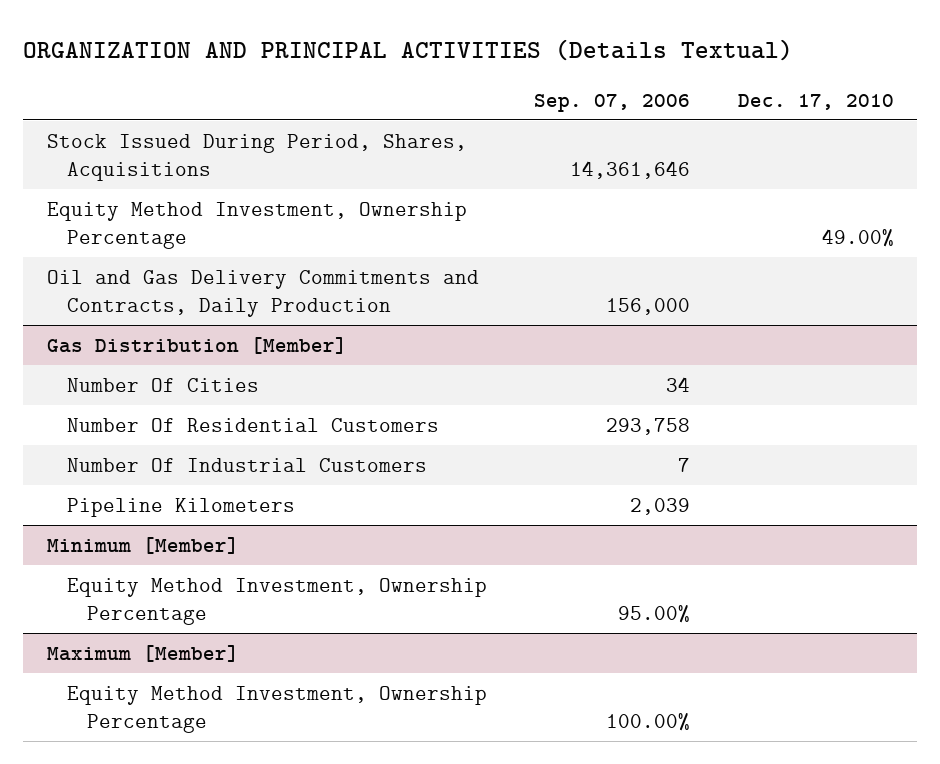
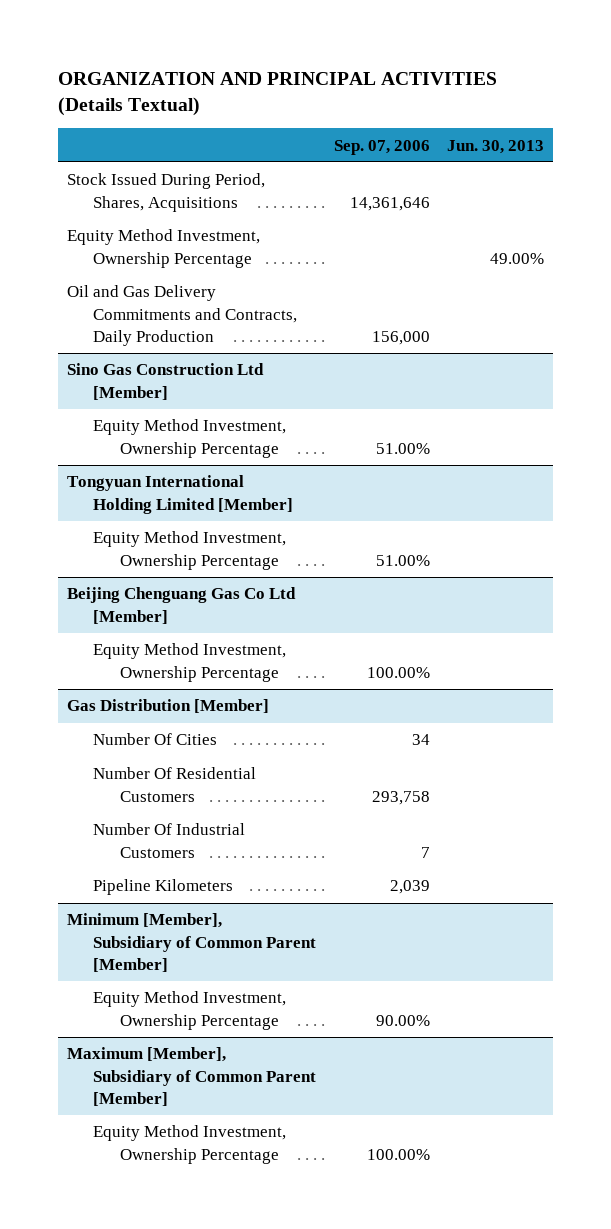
[737,93,894,110] Dec. 17, 2010 -> none
none -> [447,139,545,154] Jun. 30, 2013
none -> [66,363,264,400] Sino Gas Construction Ltd [Member]
none -> [93,419,287,458] Equity Method Investment, Ownership Percentage
none -> [66,475,294,514] Tongyuan International Holding Limited [Member]
none -> [93,531,287,570] Equity Method Investment, Ownership Percentage
none -> [66,587,296,624] Beijing Chenguang Gas Co Ltd [Member]
none -> [93,643,287,682] Equity Method Investment, Ownership Percentage
[46,536,239,554] Minimum [Member] -> none
[46,644,239,662] Maximum [Member] -> none
none -> [66,913,317,972] Minimum [Member], Subsidiary of Common Parent [Member]
[618,604,691,623] 95.00% -> [375,1014,430,1026] 90.00%
none -> [66,1047,317,1106] Maximum [Member], Subsidiary of Common Parent [Member]

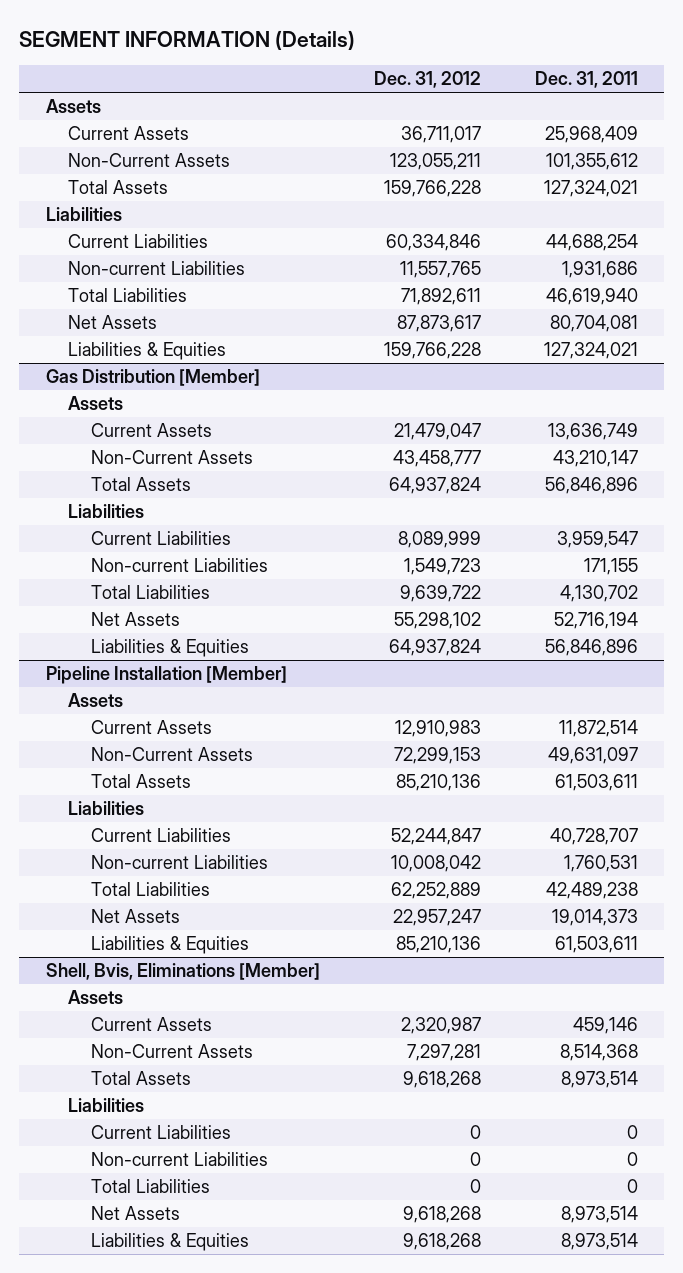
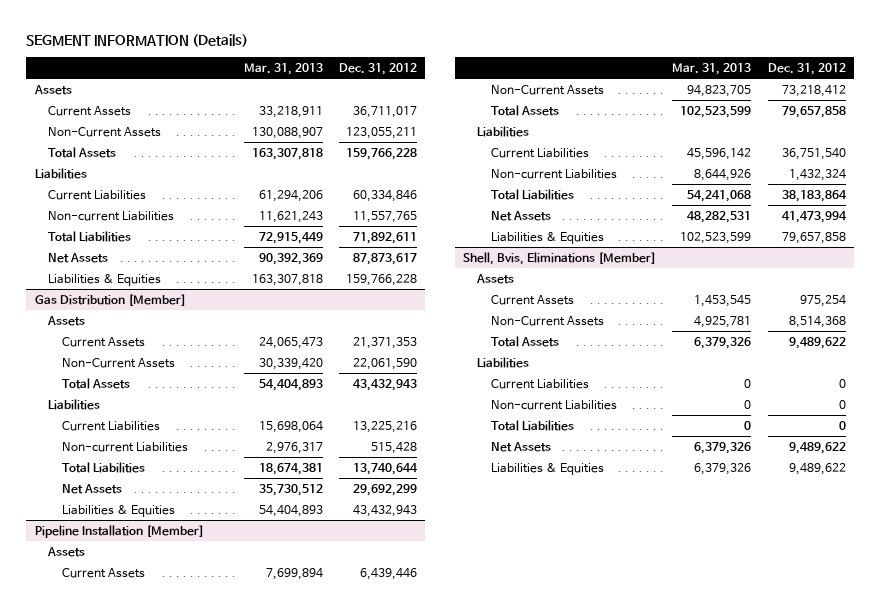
[534,71,638,89] Dec. 31, 2011 -> none
none -> [243,62,323,75] Mar. 31, 2013
[393,423,481,441] 21,479,047 -> [353,337,418,350] 21,371,353
[392,450,481,468] 43,458,777 -> [353,358,418,371] 22,061,590
[388,477,481,495] 64,937,824 -> [353,379,418,392] 43,432,943
[397,531,481,549] 8,089,999 -> [353,421,418,434] 13,225,216
[403,558,481,576] 1,549,723 -> [371,442,418,455] 515,428
[399,585,481,603] 9,639,722 -> [353,463,419,476] 13,740,644
[393,612,481,630] 55,298,102 -> [353,484,418,497] 29,692,299
[388,639,481,657] 64,937,824 -> [353,505,418,518] 43,432,943
[394,720,481,738] 12,910,983 -> [360,568,418,581] 6,439,446
[393,747,481,765] 72,299,153 -> [781,85,846,98] 73,218,412
[395,774,481,792] 85,210,136 -> [781,106,846,119] 79,657,858
[390,828,481,846] 52,244,847 -> [781,148,846,161] 36,751,540
[390,855,481,873] 10,008,042 -> [788,169,846,182] 1,432,324
[390,882,481,900] 62,252,889 -> [781,190,847,203] 38,183,864
[392,909,481,927] 22,957,247 -> [781,211,847,224] 41,473,994
[395,936,481,954] 85,210,136 -> [781,232,846,245] 79,657,858
[400,1017,481,1035] 2,320,987 -> [799,295,846,308] 975,254
[406,1044,481,1062] 7,297,281 -> [788,316,846,329] 8,514,368
[402,1071,481,1089] 9,618,268 -> [788,337,846,350] 9,489,622
[402,1206,481,1224] 9,618,268 -> [788,442,846,455] 9,489,622
[402,1233,481,1251] 9,618,268 -> [788,463,846,476] 9,489,622

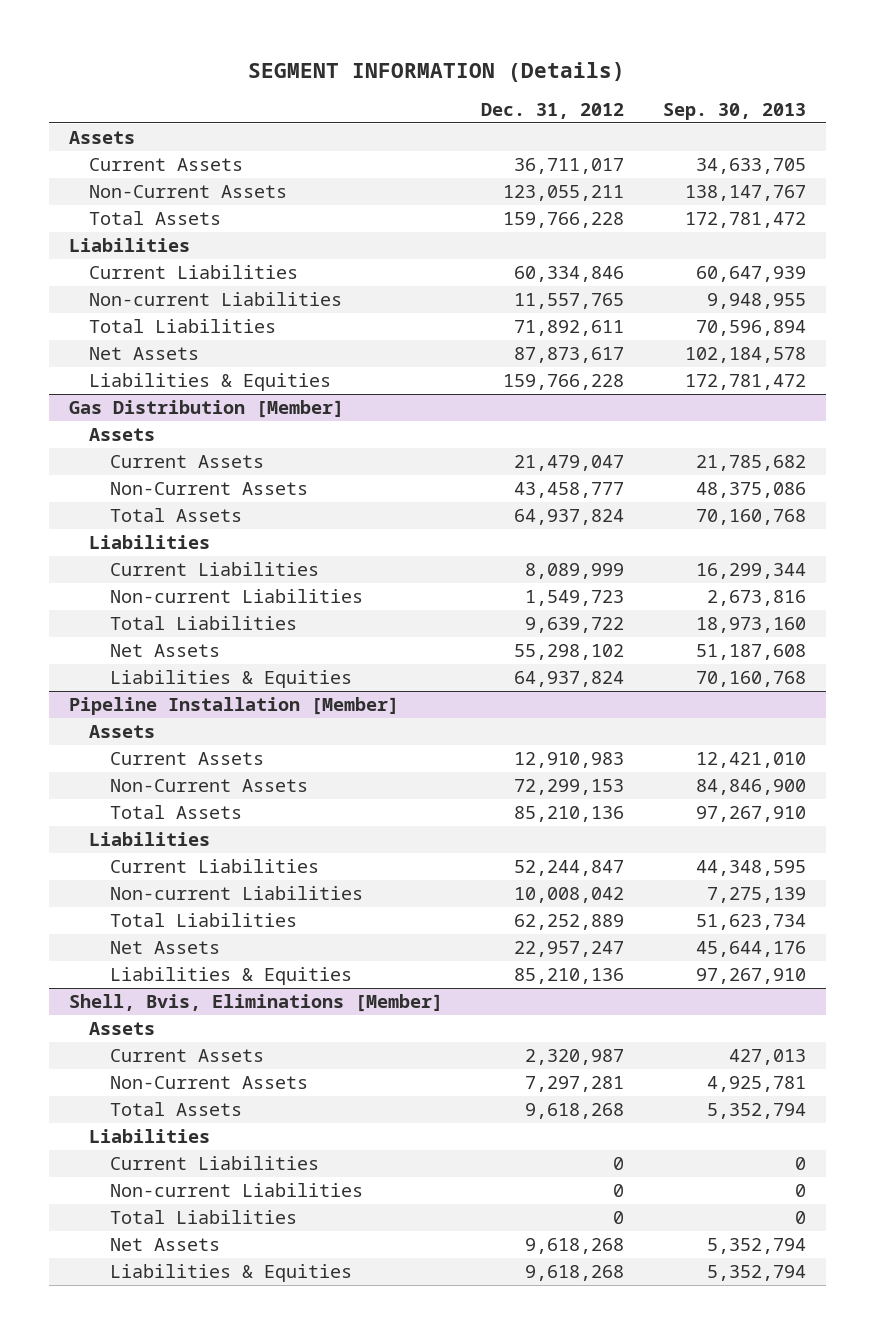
[243,62,323,75] Mar. 31, 2013 -> none
none -> [663,103,807,121] Sep. 30, 2013
[353,337,418,350] 21,371,353 -> [514,455,625,472] 21,479,047
[353,358,418,371] 22,061,590 -> [514,482,625,499] 43,458,777
[353,379,418,392] 43,432,943 -> [514,509,625,526] 64,937,824
[353,421,418,434] 13,225,216 -> [525,563,625,580] 8,089,999
[371,442,418,455] 515,428 -> [525,590,625,607] 1,549,723
[353,463,419,476] 13,740,644 -> [525,617,625,634] 9,639,722
[353,484,418,497] 29,692,299 -> [514,644,625,661] 55,298,102
[353,505,418,518] 43,432,943 -> [514,671,625,688] 64,937,824
[360,568,418,581] 6,439,446 -> [514,752,625,769] 12,910,983
[781,85,846,98] 73,218,412 -> [514,779,625,796] 72,299,153
[781,106,846,119] 79,657,858 -> [514,806,625,823] 85,210,136
[781,148,846,161] 36,751,540 -> [514,860,625,877] 52,244,847
[788,169,846,182] 1,432,324 -> [514,887,625,904] 10,008,042
[781,190,847,203] 38,183,864 -> [514,914,625,931] 62,252,889
[781,211,847,224] 41,473,994 -> [514,941,625,958] 22,957,247
[781,232,846,245] 79,657,858 -> [514,968,625,985] 85,210,136
[799,295,846,308] 975,254 -> [525,1049,625,1066] 2,320,987
[788,316,846,329] 8,514,368 -> [525,1076,625,1093] 7,297,281
[788,337,846,350] 9,489,622 -> [525,1103,625,1120] 9,618,268
[788,442,846,455] 9,489,622 -> [525,1238,625,1255] 9,618,268
[788,463,846,476] 9,489,622 -> [525,1265,625,1282] 9,618,268

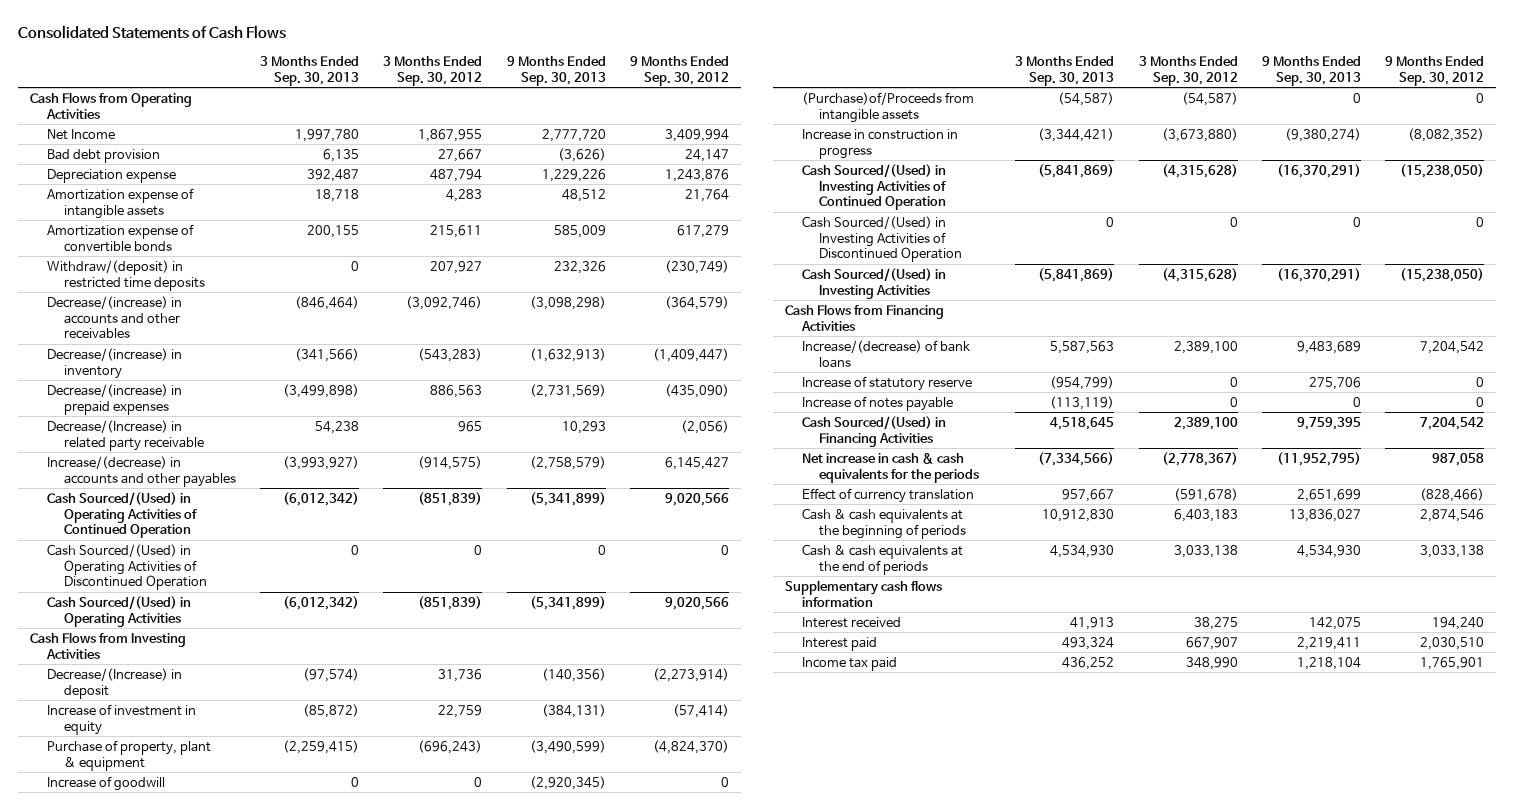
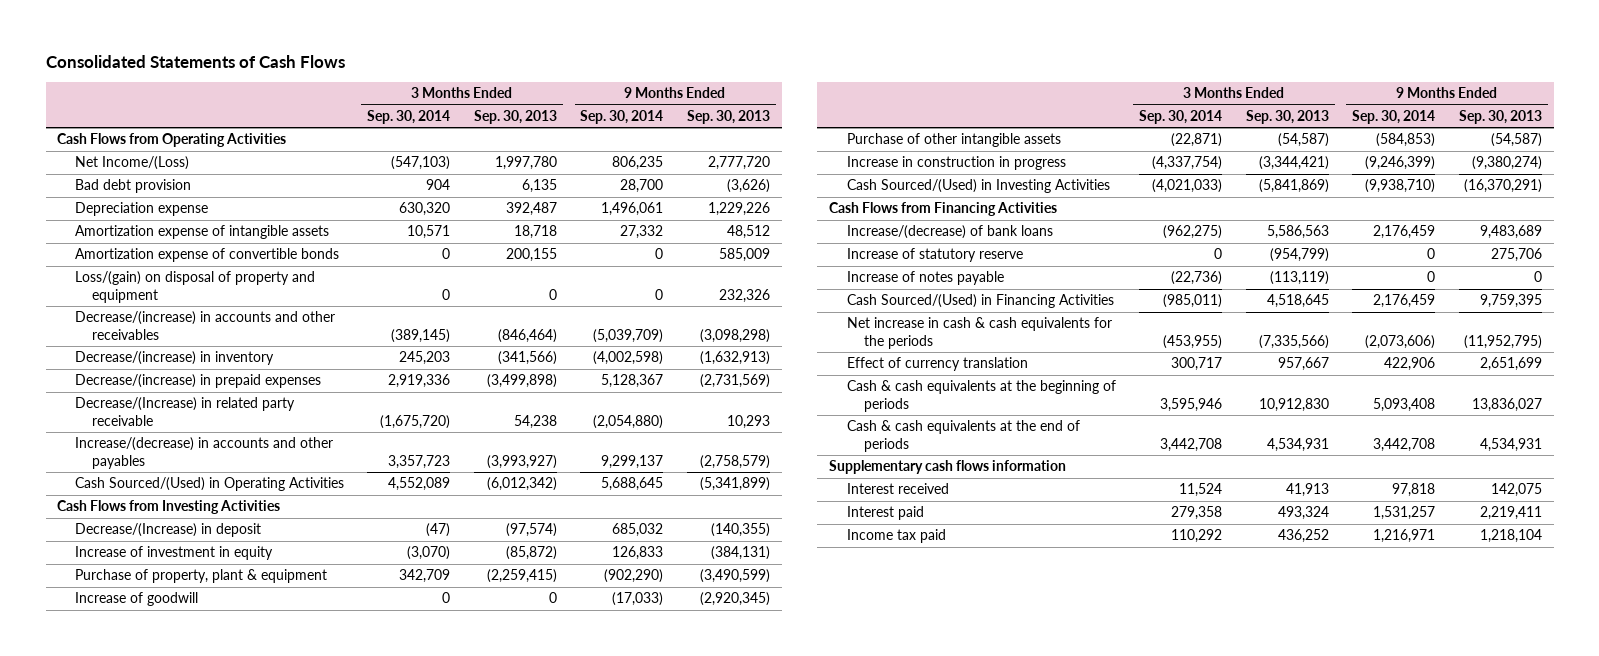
[383,55,483,86] 3 Months Ended Sep. 30, 2012 -> none
[629,55,729,86] 9 Months Ended Sep. 30, 2012 -> none
none -> [367,109,451,124] Sep. 30, 2014
none -> [580,109,664,124] Sep. 30, 2014
[47,128,116,140] Net Income -> [74,156,189,171] Net Income/(Loss)
[47,259,205,291] Withdraw/(deposit) in restricted time deposits -> [74,271,315,304] Loss/(gain) on disposal of property and equipment
[47,491,197,539] Cash Sourced/(Used) in Operating Activities of Continued Operation -> none
[47,543,207,591] Cash Sourced/(Used) in Operating Activities of Discontinued Operation -> none
[541,667,606,682] (140,356) -> [711,523,771,538] (140,355)
[802,91,975,123] (Purchase)of/Proceeds from intangible assets -> [846,133,1061,148] Purchase of other intangible assets
[1352,92,1361,103] 0 -> [1490,133,1542,148] (54,587)
[802,163,947,211] Cash Sourced/(Used) in Investing Activities of Continued Operation -> none
[802,215,962,263] Cash Sourced/(Used) in Investing Activities of Discontinued Operation -> none
[1050,340,1115,354] 5,587,563 -> [1266,225,1329,240] 5,586,563
[1038,451,1115,466] (7,334,566) -> [1258,335,1329,350] (7,335,566)
[1050,544,1115,558] 4,534,930 -> [1266,438,1329,453] 4,534,931
[1296,544,1361,558] 4,534,930 -> [1479,438,1542,453] 4,534,931

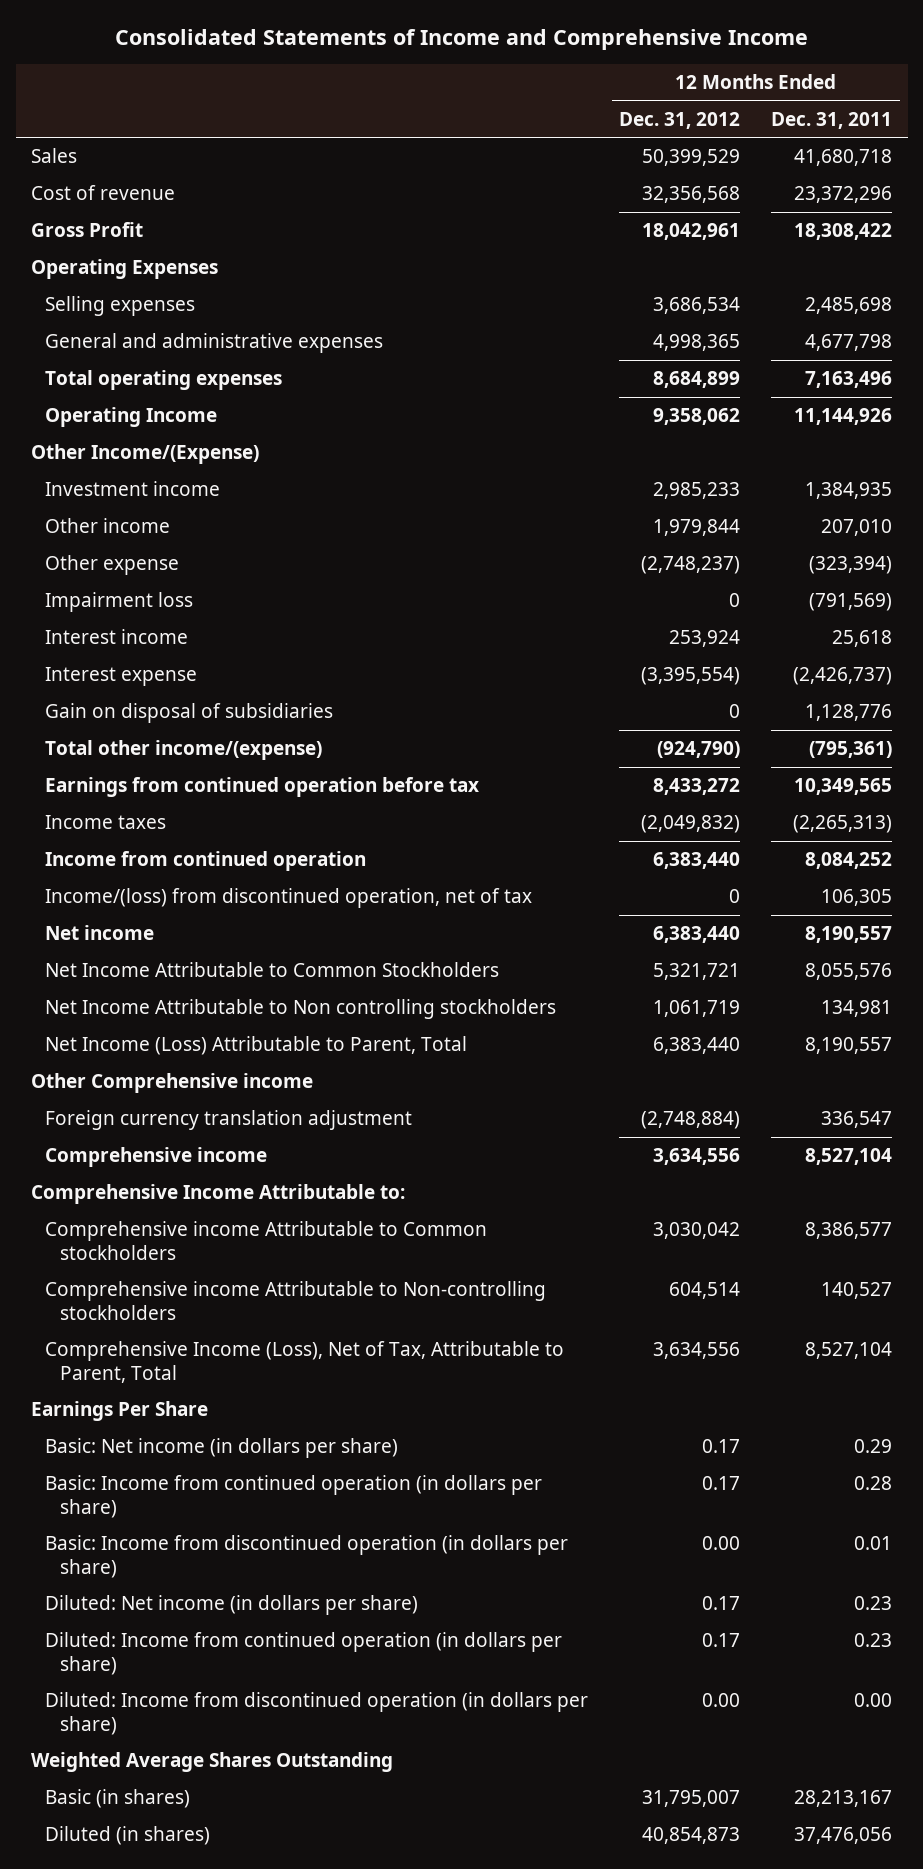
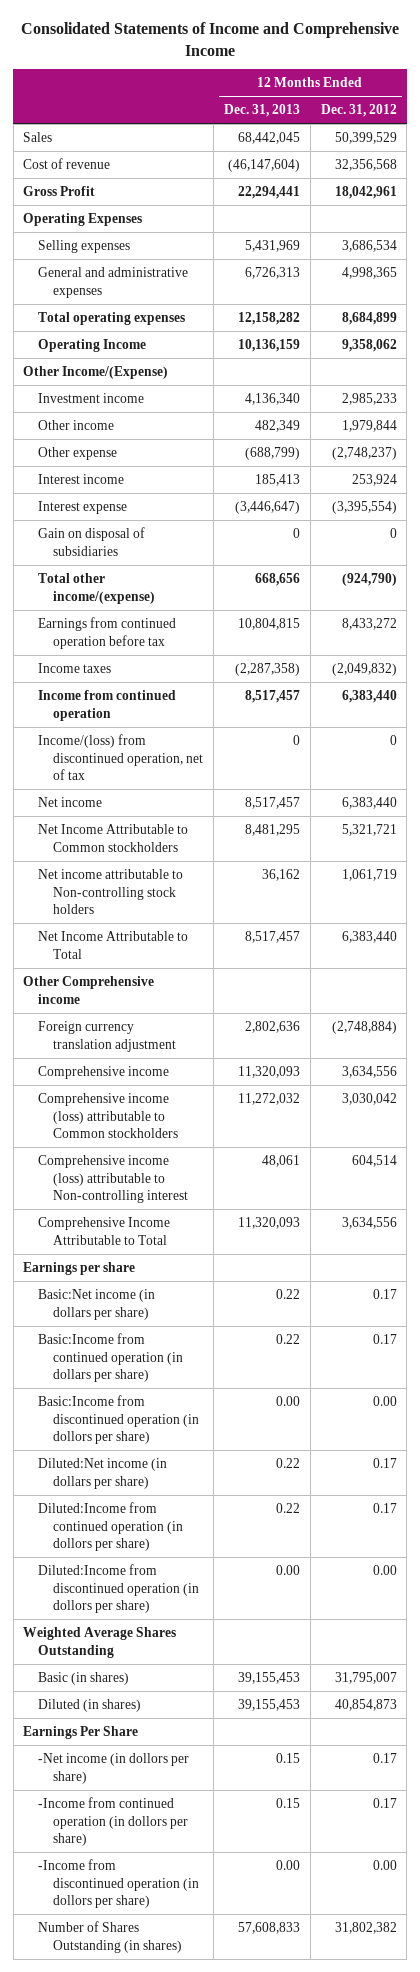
[771,111,893,129] Dec. 31, 2011 -> none
none -> [223,104,300,118] Dec. 31, 2013
[45,592,194,613] Impairment loss -> none
[45,962,500,978] Net Income Attributable to Common Stockholders -> [38,823,189,852] Net Income Attributable to Common stockholders
[45,999,557,1020] Net Income Attributable to Non controlling stockholders -> [38,868,184,915] Net income attributable to Non-controlling stock holders
[45,1036,468,1056] Net Income (Loss) Attributable to Parent, Total -> [38,930,189,959] Net Income Attributable to Total
[31,1184,406,1205] Comprehensive Income Attributable to: -> none
[45,1221,488,1260] Comprehensive income Attributable to Common stockholders -> [38,1092,179,1139] Comprehensive income (loss) attributable to Common stockholders
[45,1281,547,1320] Comprehensive income Attributable to Non-controlling stockholders -> [38,1154,189,1204] Comprehensive income (loss) attributable to Non-controlling interest
[45,1341,565,1383] Comprehensive Income (Loss), Net of Tax, Attributable to Parent, Total -> [38,1216,171,1245] Comprehensive Income Attributable to Total
none -> [23,1261,136,1275] Earnings per share
[45,1438,399,1459] Basic: Net income (in dollars per share) -> [38,1288,156,1320] Basic:Net income (in dollars per share)
[45,1475,543,1518] Basic: Income from continued operation (in dollars per share) -> [38,1332,184,1383] Basic:Income from continued operation (in dollars per share)
[45,1535,569,1578] Basic: Income from discontinued operation (in dollars per share) -> [38,1394,200,1445] Basic:Income from discontinued operation (in dollors per share)
[45,1595,419,1616] Diluted: Net income (in dollars per share) -> [38,1457,168,1489] Diluted:Net income (in dollars per share)
[45,1632,563,1675] Diluted: Income from continued operation (in dollars per share) -> [38,1501,184,1552] Diluted:Income from continued operation (in dollors per share)
[45,1692,589,1735] Diluted: Income from discontinued operation (in dollars per share) -> [38,1563,200,1614] Diluted:Income from discontinued operation (in dollors per share)
[31,1401,209,1422] Earnings Per Share -> [23,1725,139,1739] Earnings Per Share
none -> [38,1752,190,1784] -Net income (in dollors per share)
none -> [38,1796,189,1847] -Income from continued operation (in dollors per share)
none -> [38,1858,200,1909] -Income from discontinued operation (in dollors per share)
none -> [38,1920,183,1953] Number of Shares Outstanding (in shares)

